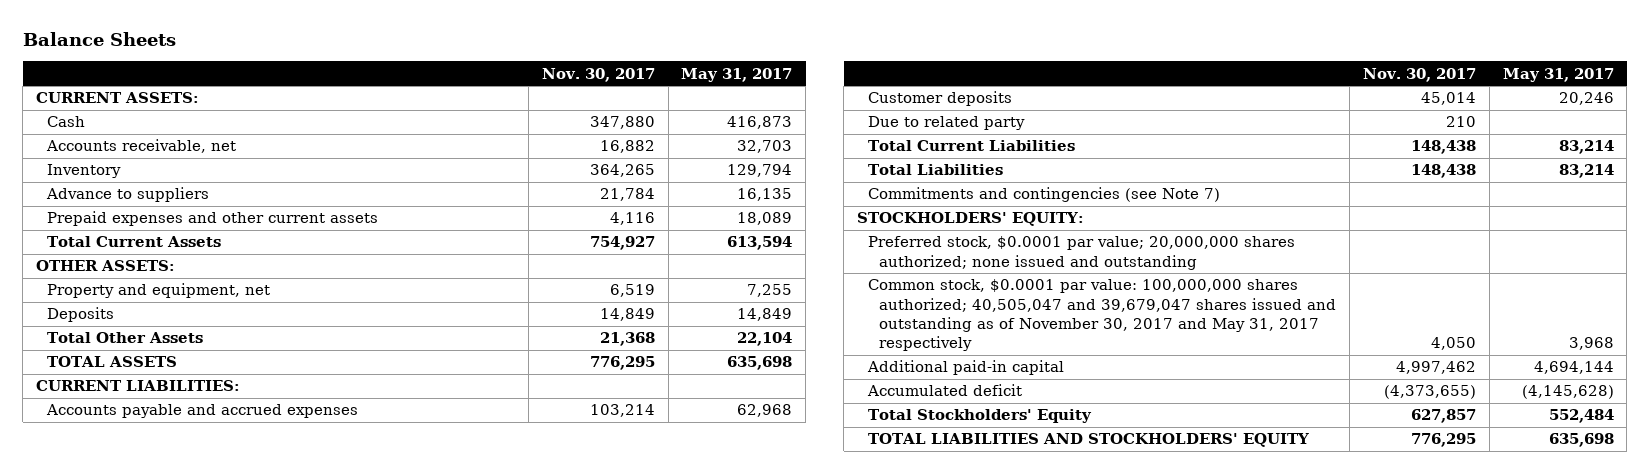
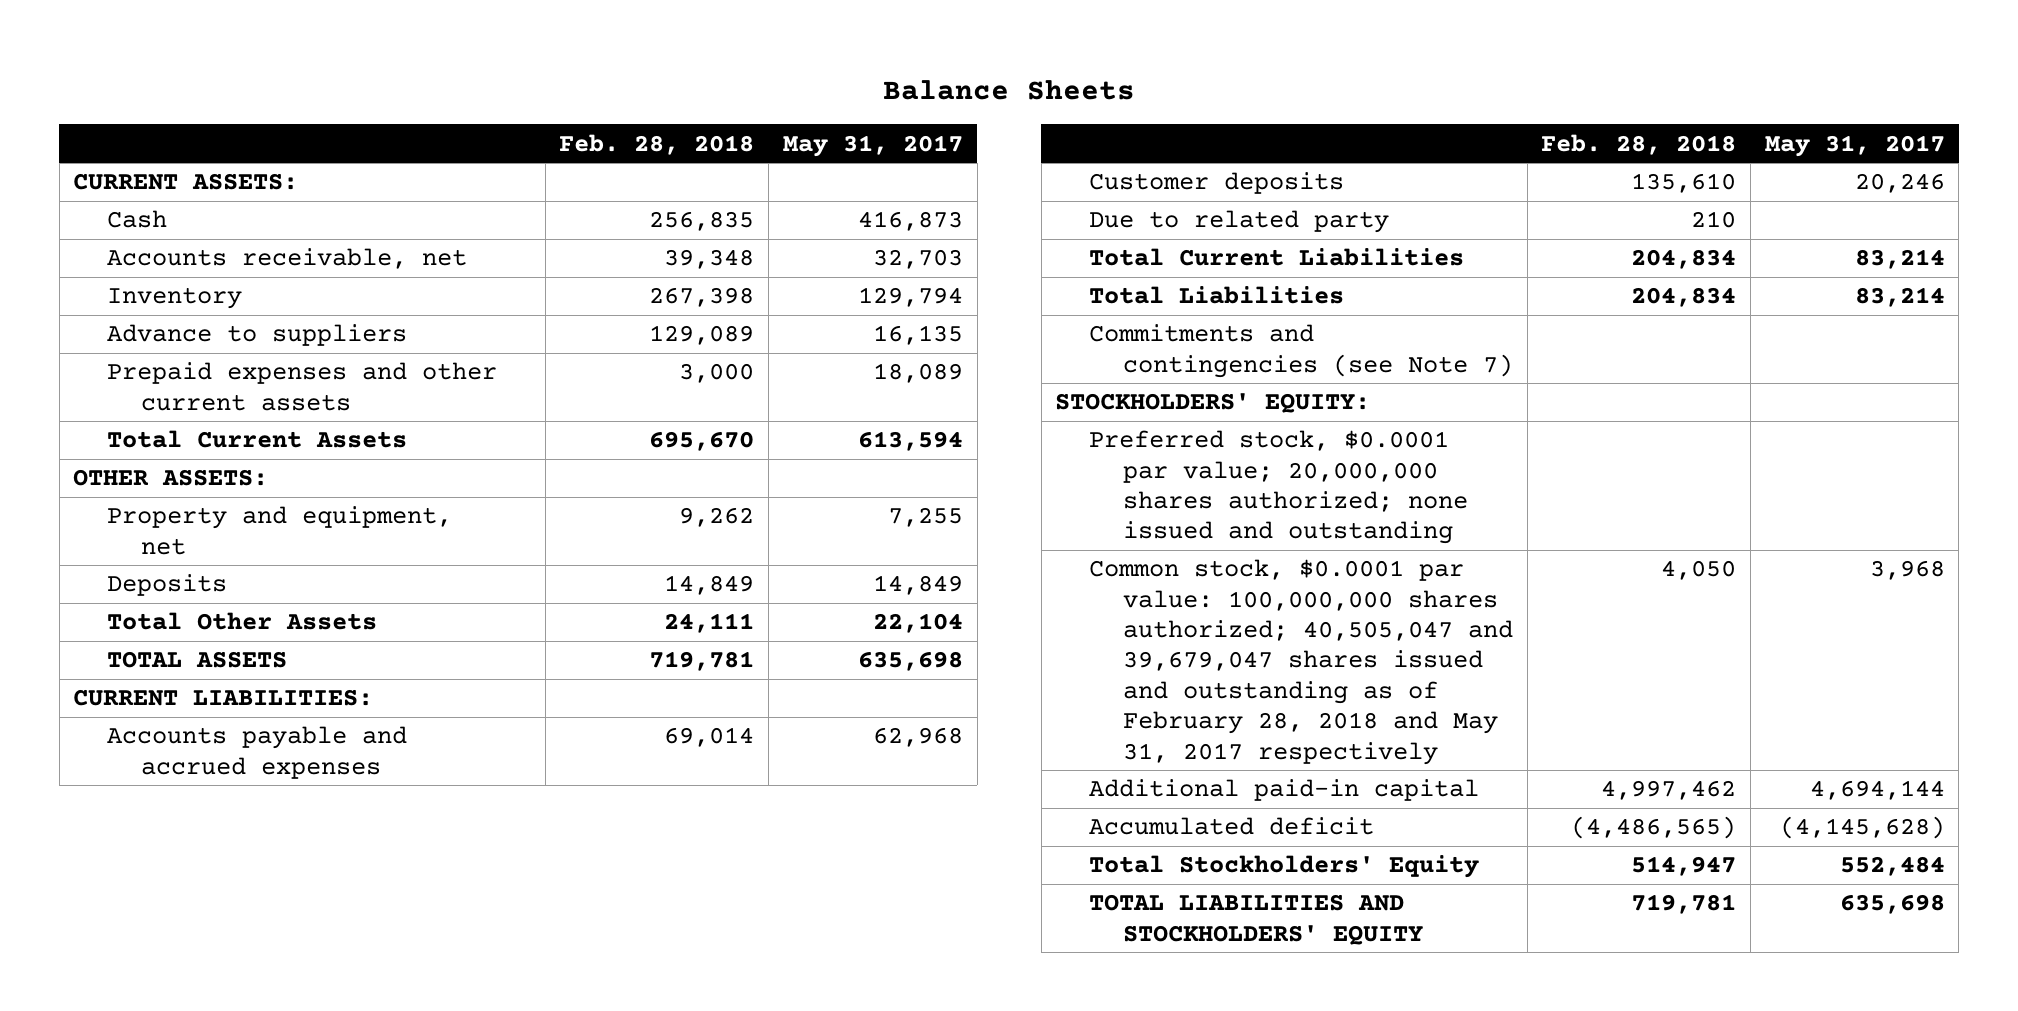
[541,67,655,82] Nov. 30, 2017 -> none
none -> [559,133,755,155] Feb. 28, 2018
[868,279,1337,352] Common stock, $0.0001 par value: 100,000,000 shares authorized; 40,505,047 and 39,679,047 shares issued and outstanding as of November 30, 2017 and May 31, 2017 respectively -> [1089,559,1513,765] Common stock, $0.0001 par value: 100,000,000 shares authorized; 40,505,047 and 39,679,047 shares issued and outstanding as of February 28, 2018 and May 31, 2017 respectively

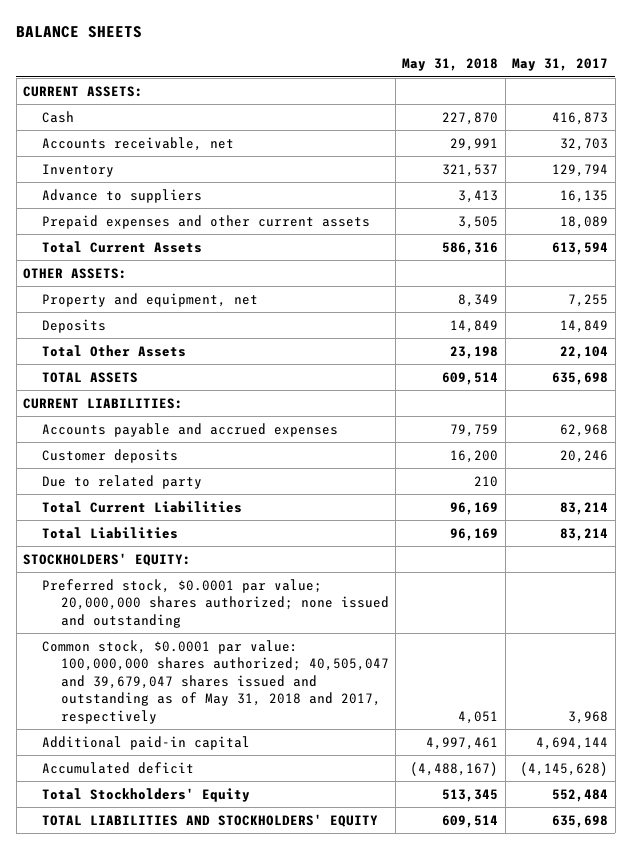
[883,79,1136,100] Balance Sheets -> [16,26,143,39] BALANCE SHEETS
[559,133,755,155] Feb. 28, 2018 -> none
none -> [402,58,499,72] May 31, 2018
[1089,324,1513,378] Commitments and contingencies (see Note 7) -> none
[1089,559,1513,765] Common stock, $0.0001 par value: 100,000,000 shares authorized; 40,505,047 and 39,679,047 shares issued and outstanding as of February 28, 2018 and May 31, 2017 respectively -> [41,639,389,724] Common stock, $0.0001 par value: 100,000,000 shares authorized; 40,505,047 and 39,679,047 shares issued and outstanding as of May 31, 2018 and 2017, respectively

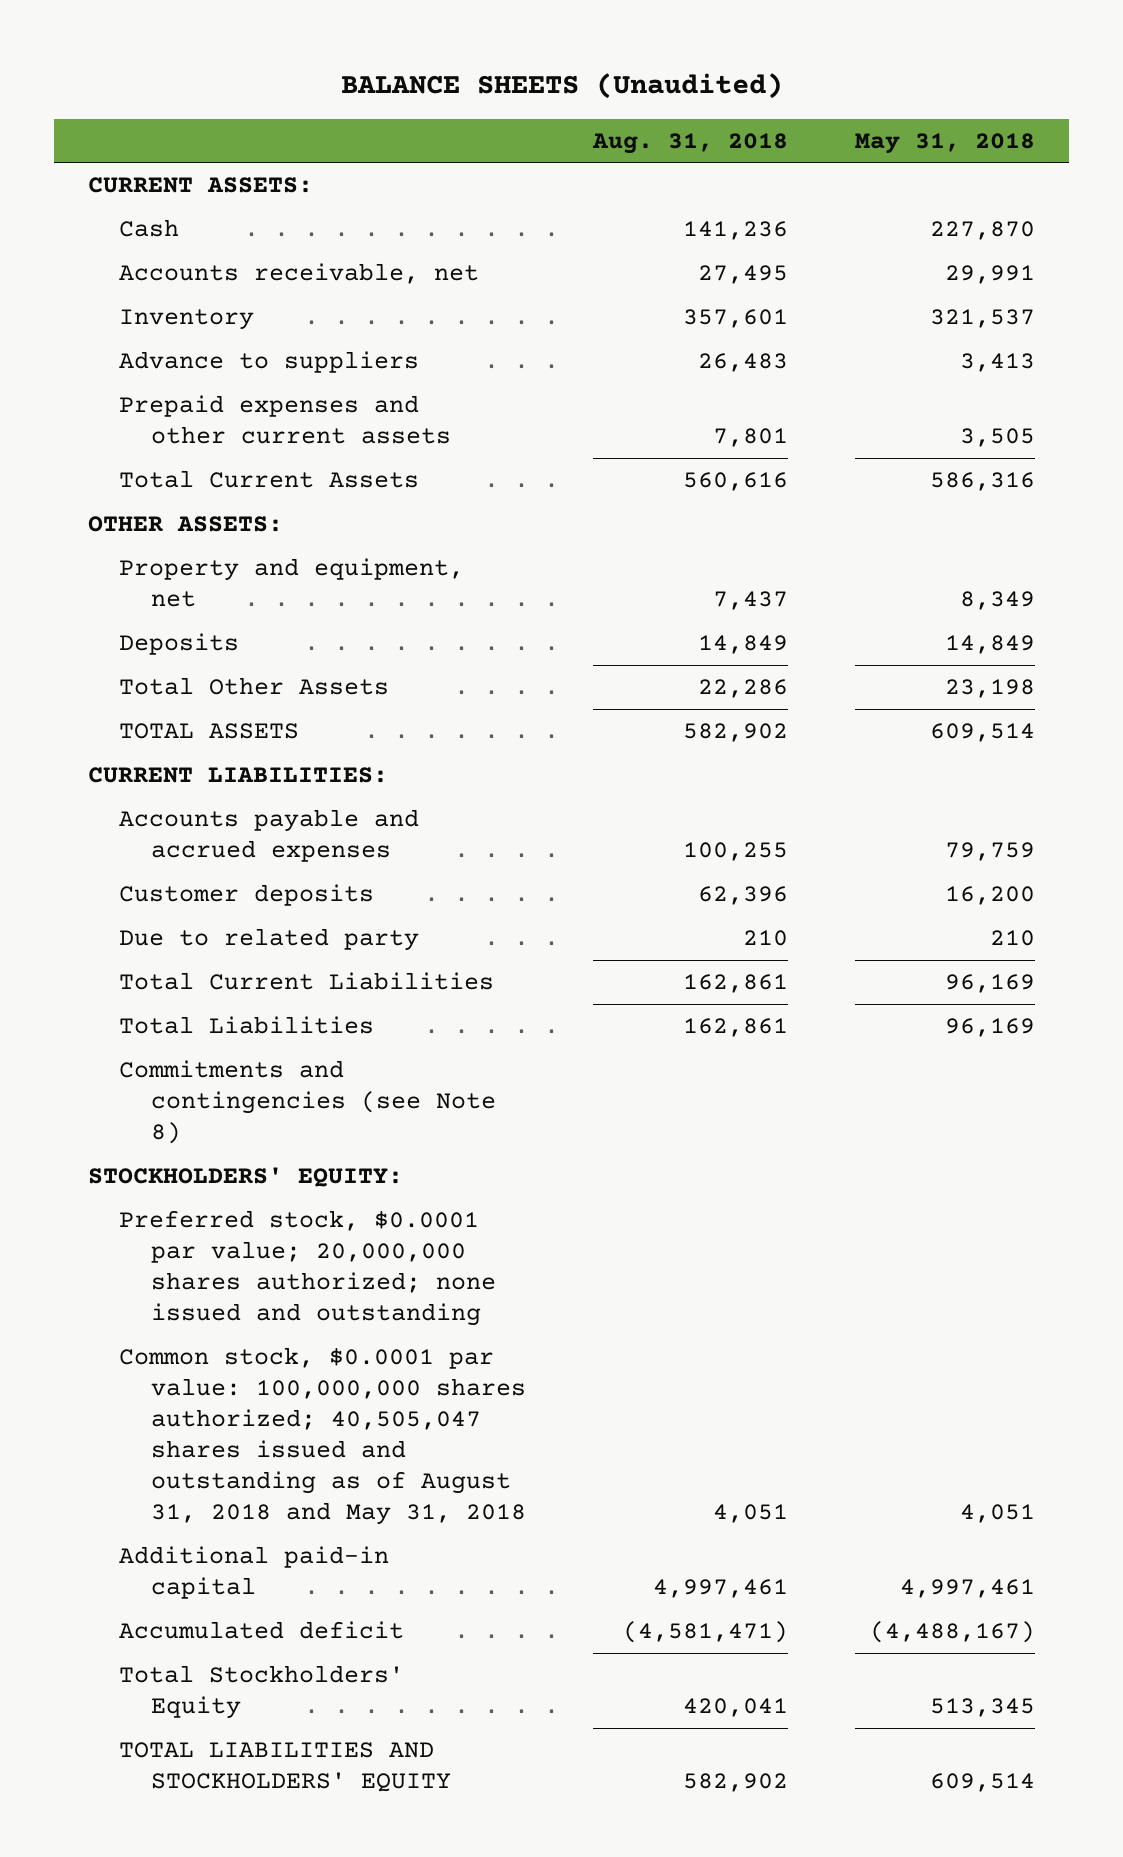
[16,26,143,39] BALANCE SHEETS -> [340,73,783,100] BALANCE SHEETS (Unaudited)
[512,58,609,72] May 31, 2017 -> none
none -> [591,132,788,154] Aug. 31, 2018
none -> [119,1060,496,1145] Commitments and contingencies (see Note 8)
[41,639,389,724] Common stock, $0.0001 par value: 100,000,000 shares authorized; 40,505,047 and 39,679,047 shares issued and outstanding as of May 31, 2018 and 2017, respectively -> [119,1347,526,1526] Common stock, $0.0001 par value: 100,000,000 shares authorized; 40,505,047 shares issued and outstanding as of August 31, 2018 and May 31, 2018

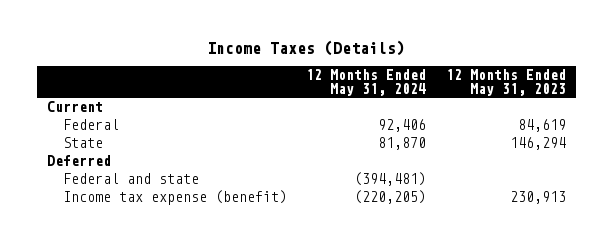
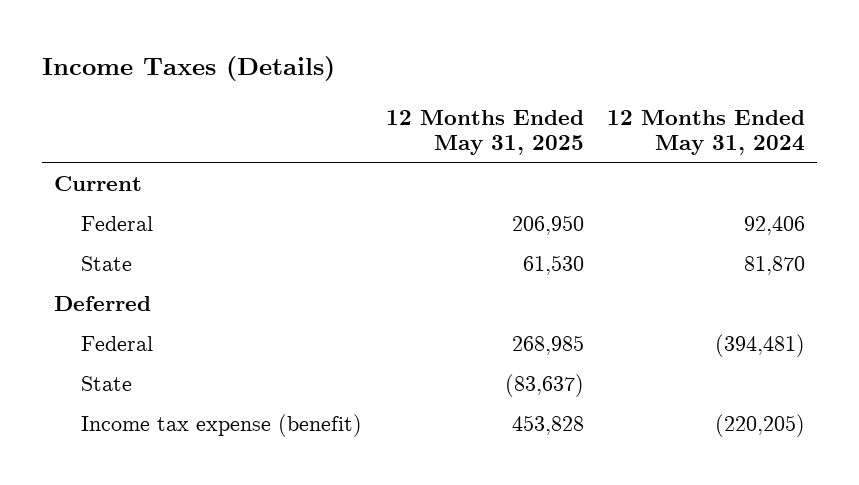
[445,68,566,96] 12 Months Ended May 31, 2023 -> none
none -> [385,109,584,155] 12 Months Ended May 31, 2025
[62,172,199,184] Federal and state -> [80,335,153,351] Federal
none -> [80,375,132,391] State

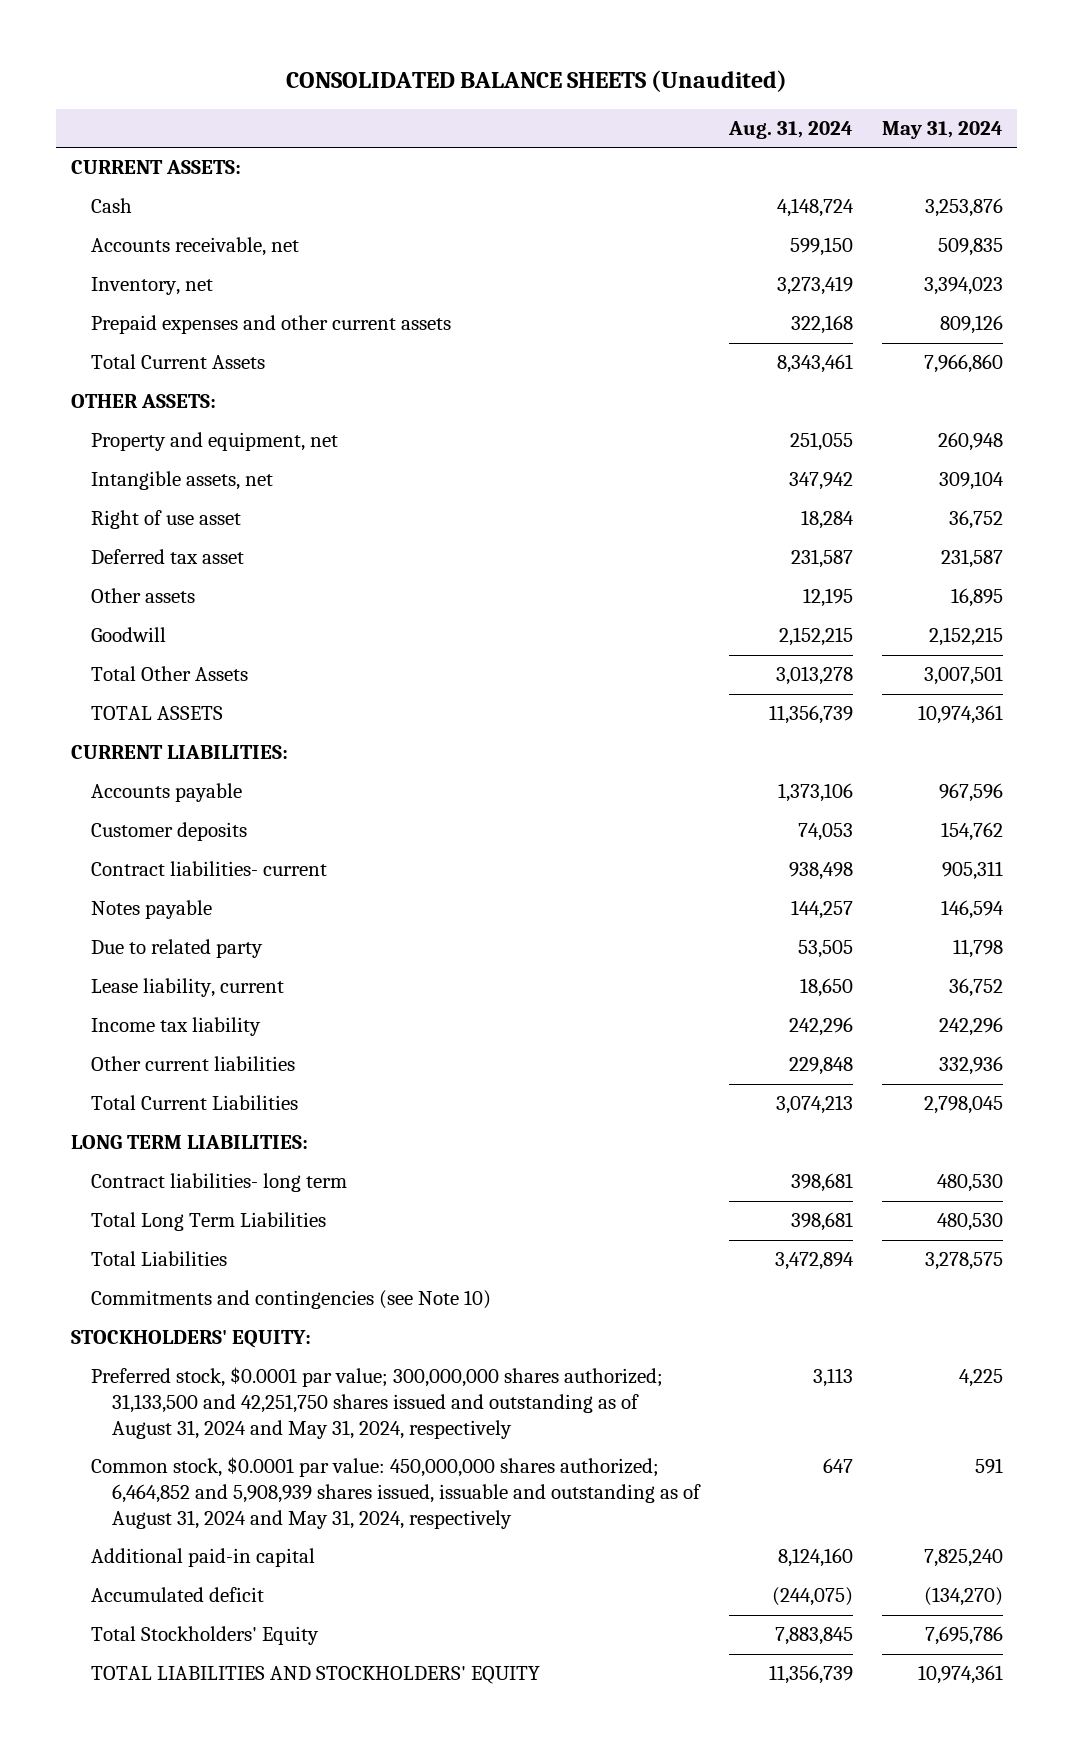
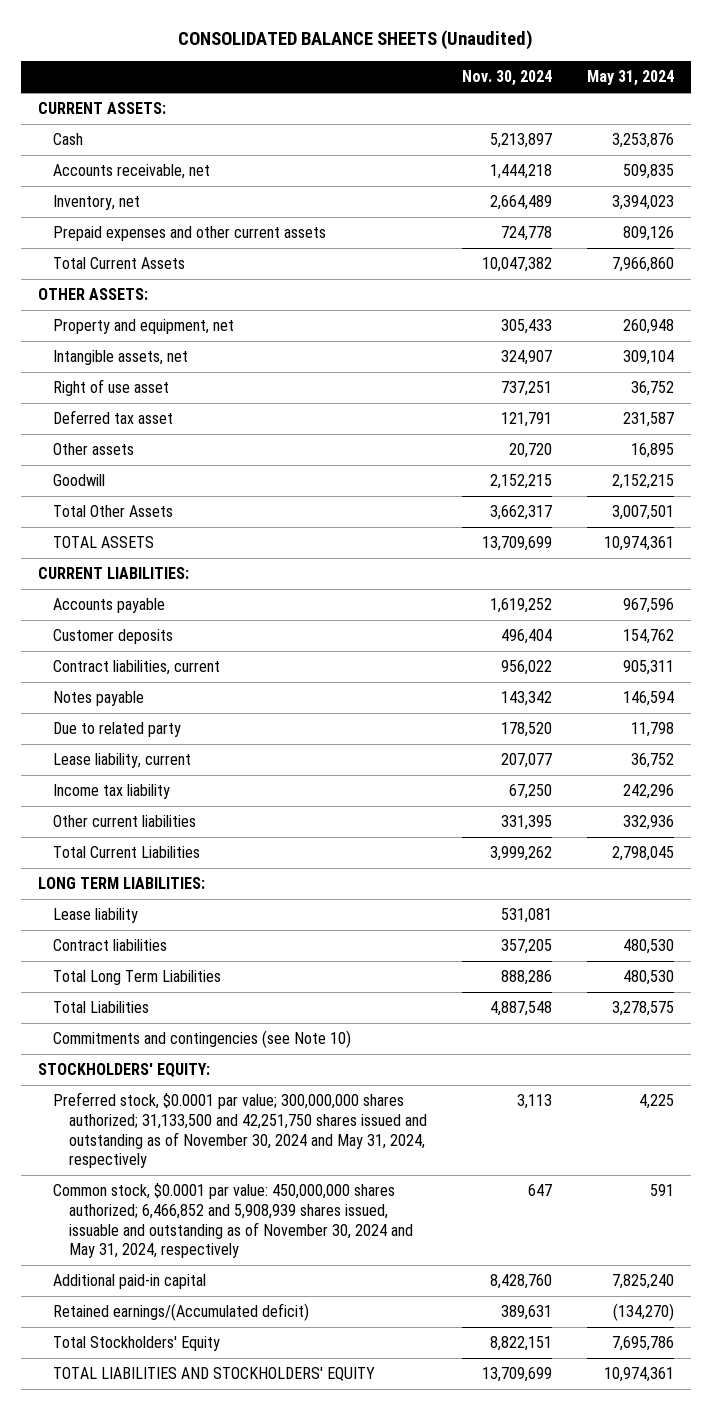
[728,121,854,140] Aug. 31, 2024 -> none
none -> [461,70,552,87] Nov. 30, 2024
[91,861,328,877] Contract liabilities- current -> [53,660,221,676] Contract liabilities, current
none -> [53,908,139,924] Lease liability
[91,1173,348,1193] Contract liabilities- long term -> [53,939,168,952] Contract liabilities
[91,1367,664,1440] Preferred stock, $0.0001 par value; 300,000,000 shares authorized; 31,133,500 and 42,251,750 shares issued and outstanding as of August 31, 2024 and May 31, 2024, respectively -> [53,1092,427,1169] Preferred stock, $0.0001 par value; 300,000,000 shares authorized; 31,133,500 and 42,251,750 shares issued and outstanding as of November 30, 2024 and May 31, 2024, respectively
[91,1457,702,1530] Common stock, $0.0001 par value: 450,000,000 shares authorized; 6,464,852 and 5,908,939 shares issued, issuable and outstanding as of August 31, 2024 and May 31, 2024, respectively -> [53,1183,413,1259] Common stock, $0.0001 par value: 450,000,000 shares authorized; 6,466,852 and 5,908,939 shares issued, issuable and outstanding as of November 30, 2024 and May 31, 2024, respectively
[91,1587,265,1603] Accumulated deficit -> [53,1303,310,1322] Retained earnings/(Accumulated deficit)

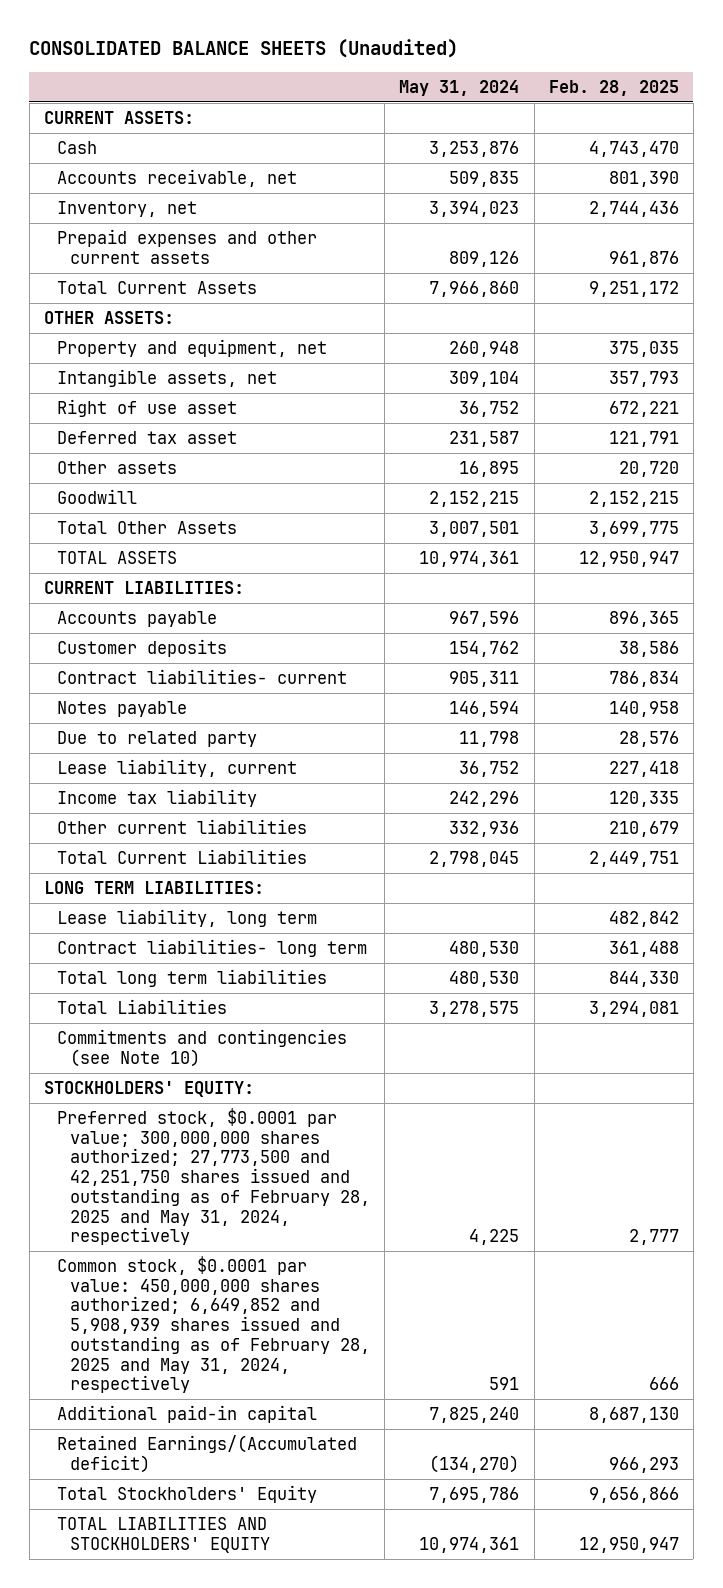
[461,70,552,87] Nov. 30, 2024 -> none
none -> [548,79,679,96] Feb. 28, 2025
[53,660,221,676] Contract liabilities, current -> [57,669,348,685] Contract liabilities- current
[53,908,139,924] Lease liability -> [57,909,318,928] Lease liability, long term
[53,939,168,952] Contract liabilities -> [57,939,368,958] Contract liabilities- long term
[53,970,222,986] Total Long Term Liabilities -> [57,969,328,988] Total long term liabilities
[53,1092,427,1169] Preferred stock, $0.0001 par value; 300,000,000 shares authorized; 31,133,500 and 42,251,750 shares issued and outstanding as of November 30, 2024 and May 31, 2024, respectively -> [57,1108,371,1246] Preferred stock, $0.0001 par value; 300,000,000 shares authorized; 27,773,500 and 42,251,750 shares issued and outstanding as of February 28, 2025 and May 31, 2024, respectively
[53,1183,413,1259] Common stock, $0.0001 par value: 450,000,000 shares authorized; 6,466,852 and 5,908,939 shares issued, issuable and outstanding as of November 30, 2024 and May 31, 2024, respectively -> [57,1256,371,1394] Common stock, $0.0001 par value: 450,000,000 shares authorized; 6,649,852 and 5,908,939 shares issued and outstanding as of February 28, 2025 and May 31, 2024, respectively
[53,1303,310,1322] Retained earnings/(Accumulated deficit) -> [57,1435,358,1473] Retained Earnings/(Accumulated deficit)

